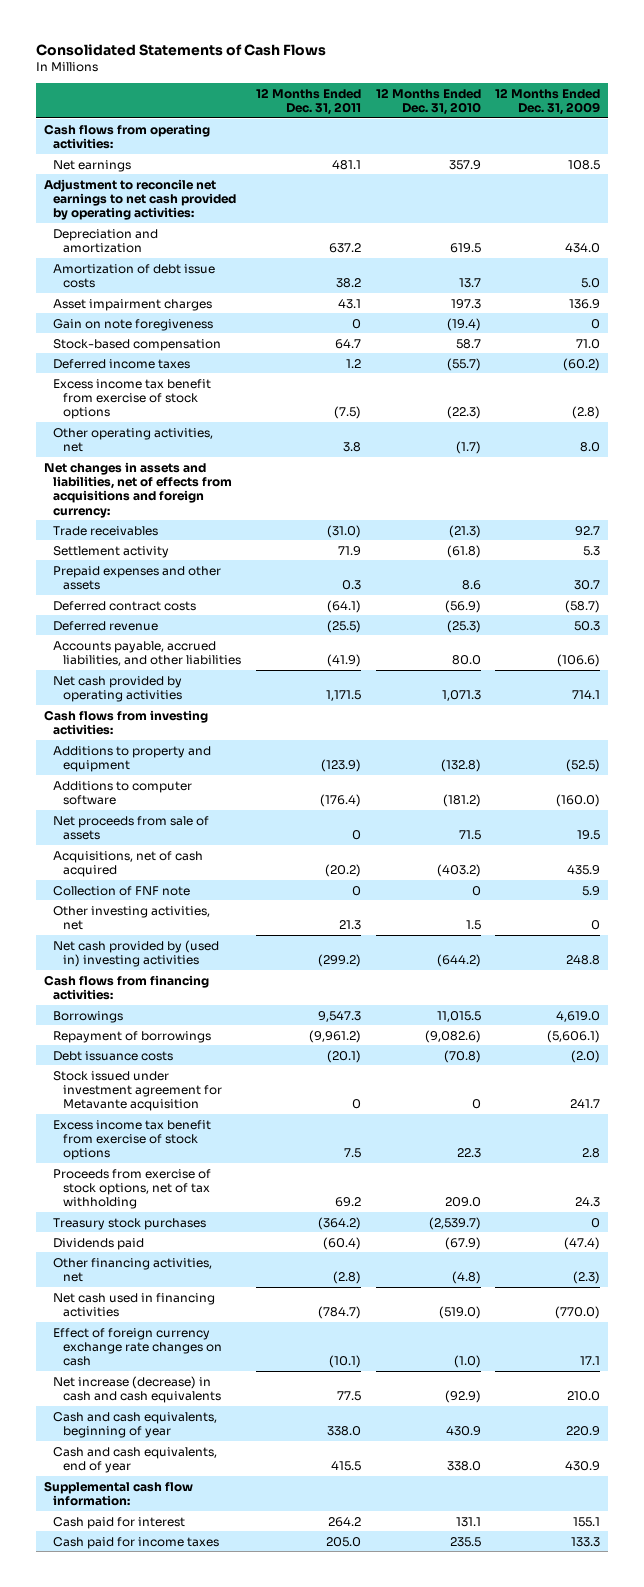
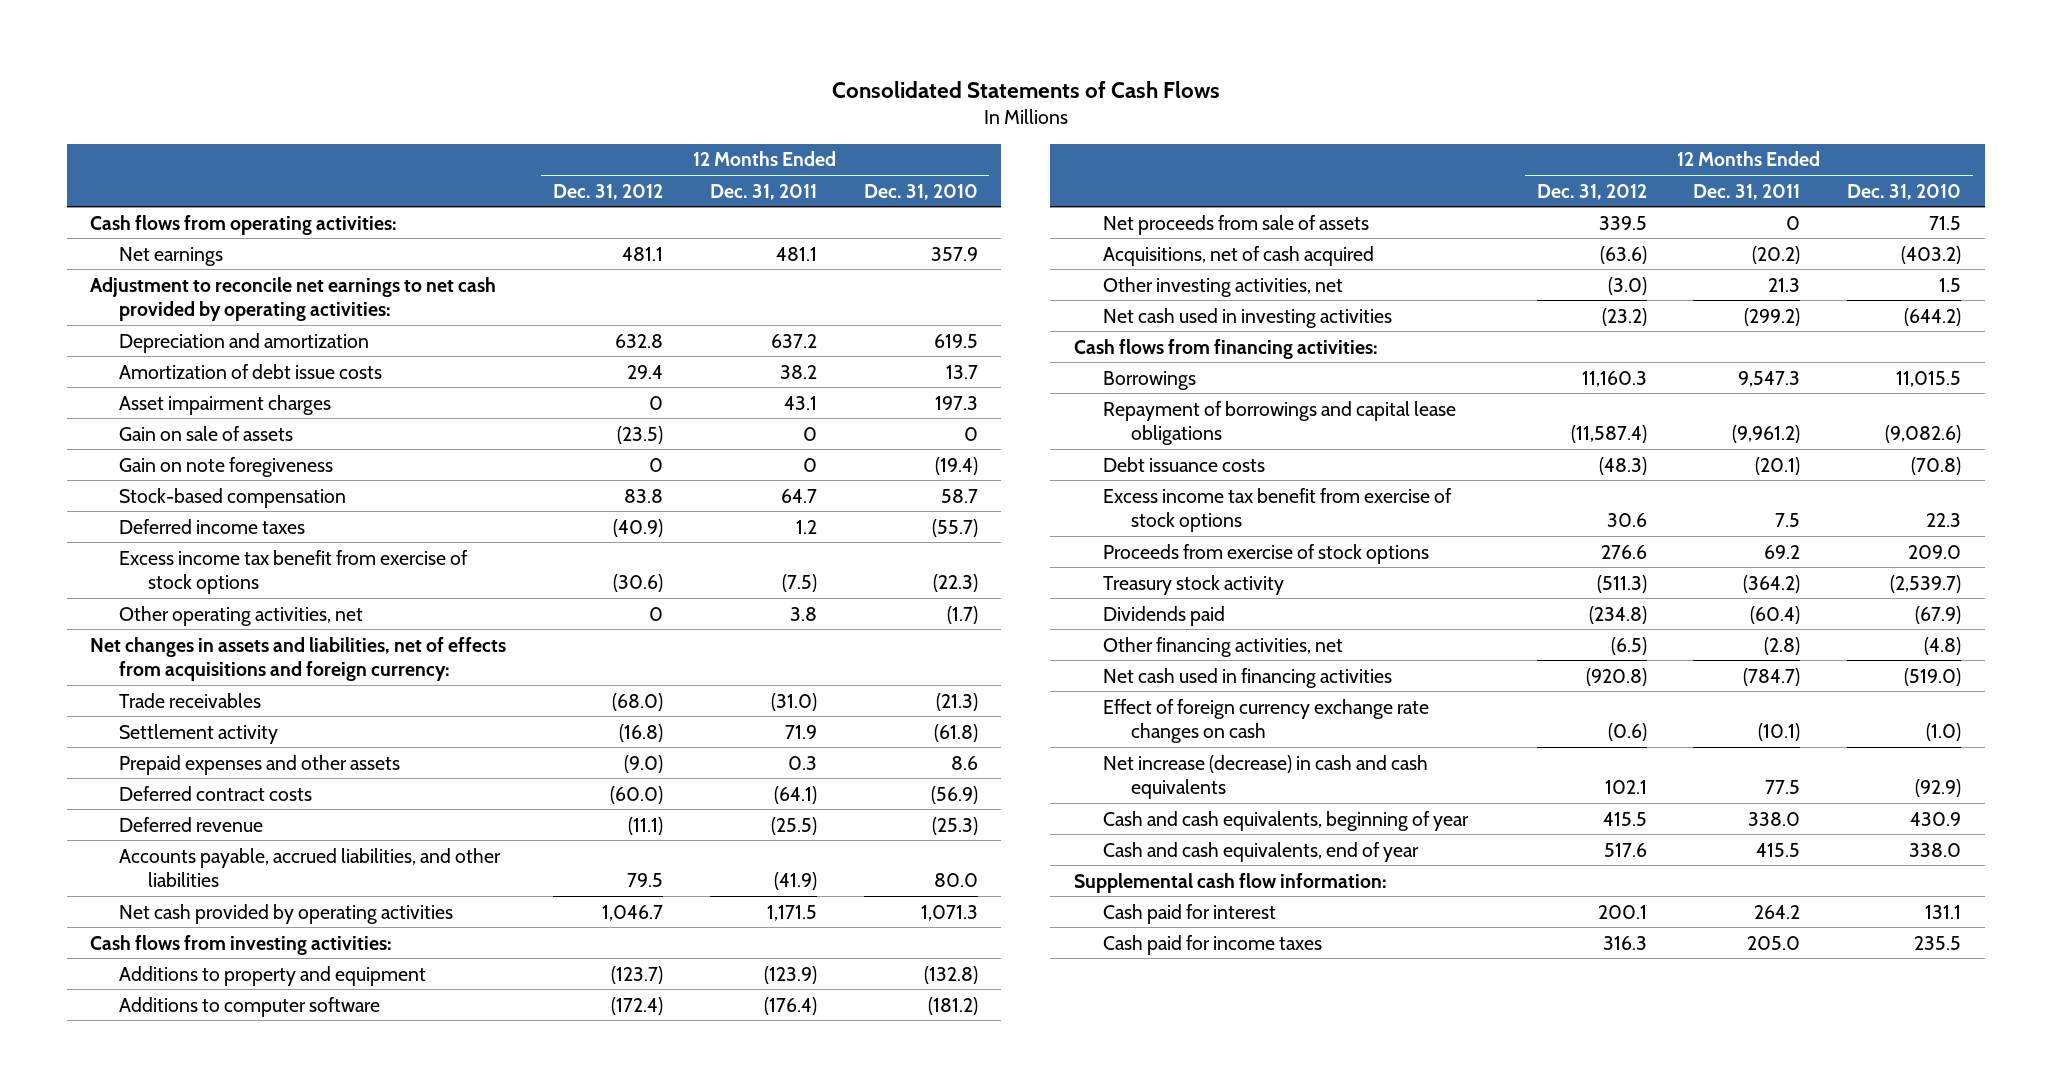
[495,87,601,116] 12 Months Ended Dec. 31, 2009 -> none
none -> [553,183,664,200] Dec. 31, 2012
none -> [119,425,294,441] Gain on sale of assets
[53,885,191,896] Collection of FNF note -> none
[53,939,220,967] Net cash provided by (used in) investing activities -> [1102,307,1392,328] Net cash used in investing activities
[53,1030,212,1043] Repayment of borrowings -> [1102,400,1456,446] Repayment of borrowings and capital lease obligations
[53,1070,223,1112] Stock issued under investment agreement for Metavante acquisition -> none
[53,1168,212,1210] Proceeds from exercise of stock options, net of tax withholding -> [1102,543,1429,564] Proceeds from exercise of stock options
[53,1217,207,1230] Treasury stock purchases -> [1102,574,1284,595] Treasury stock activity

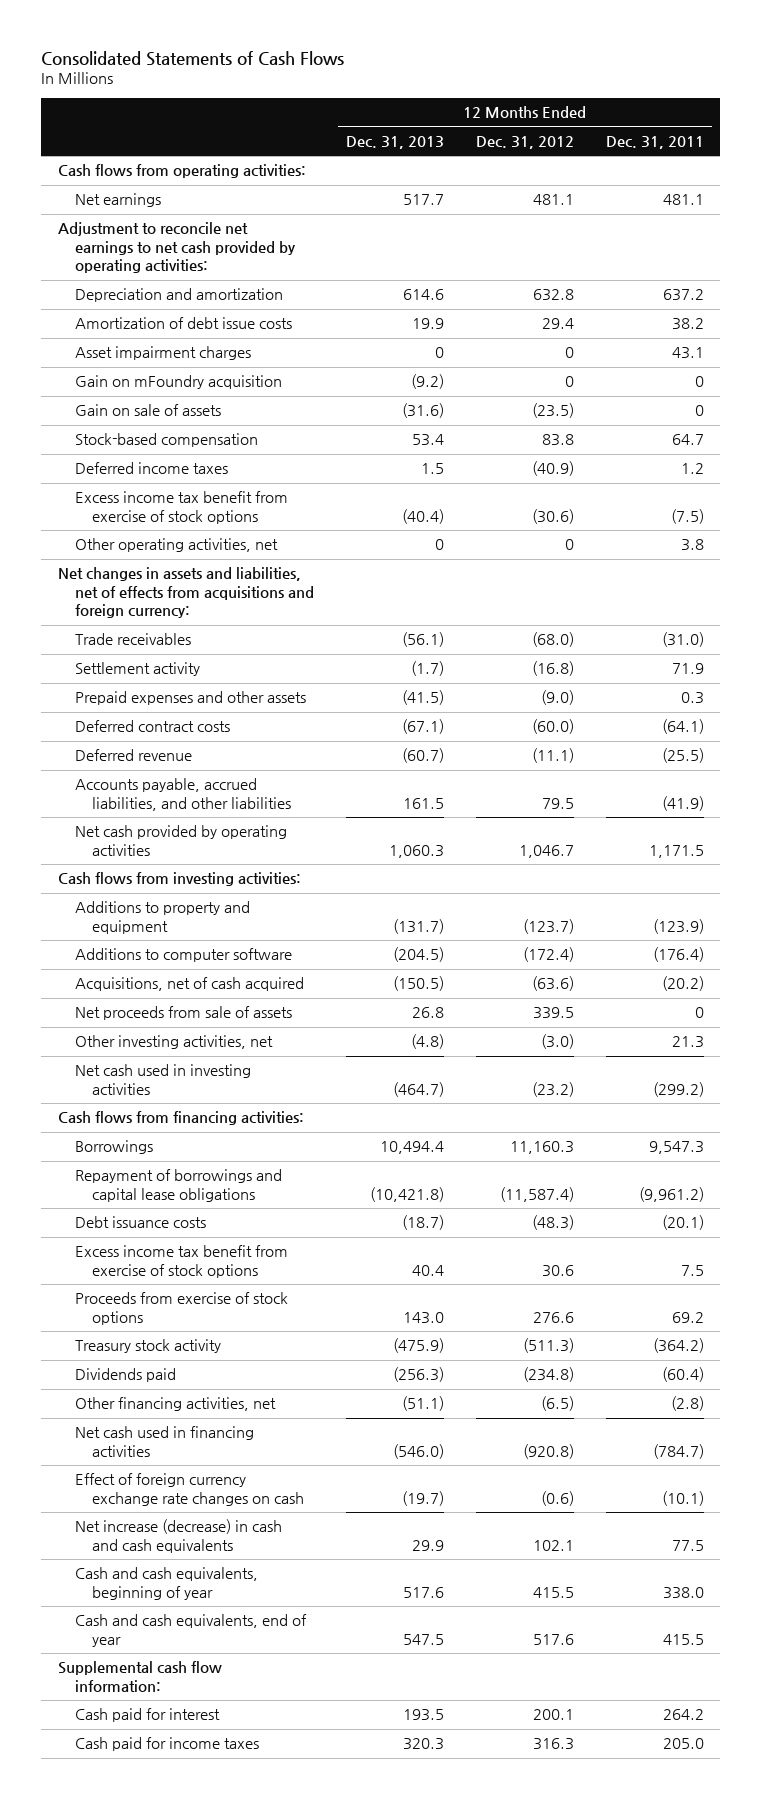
[863,183,978,200] Dec. 31, 2010 -> none
none -> [345,135,444,149] Dec. 31, 2013
none -> [74,375,282,390] Gain on mFoundry acquisition
[119,456,334,477] Gain on note foregiveness -> none
[1102,214,1369,235] Net proceeds from sale of assets -> [74,1006,292,1021] Net proceeds from sale of assets

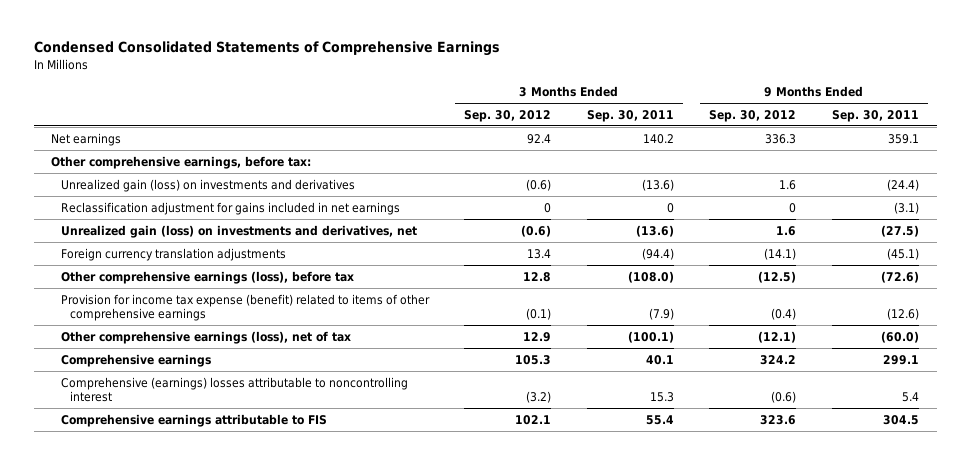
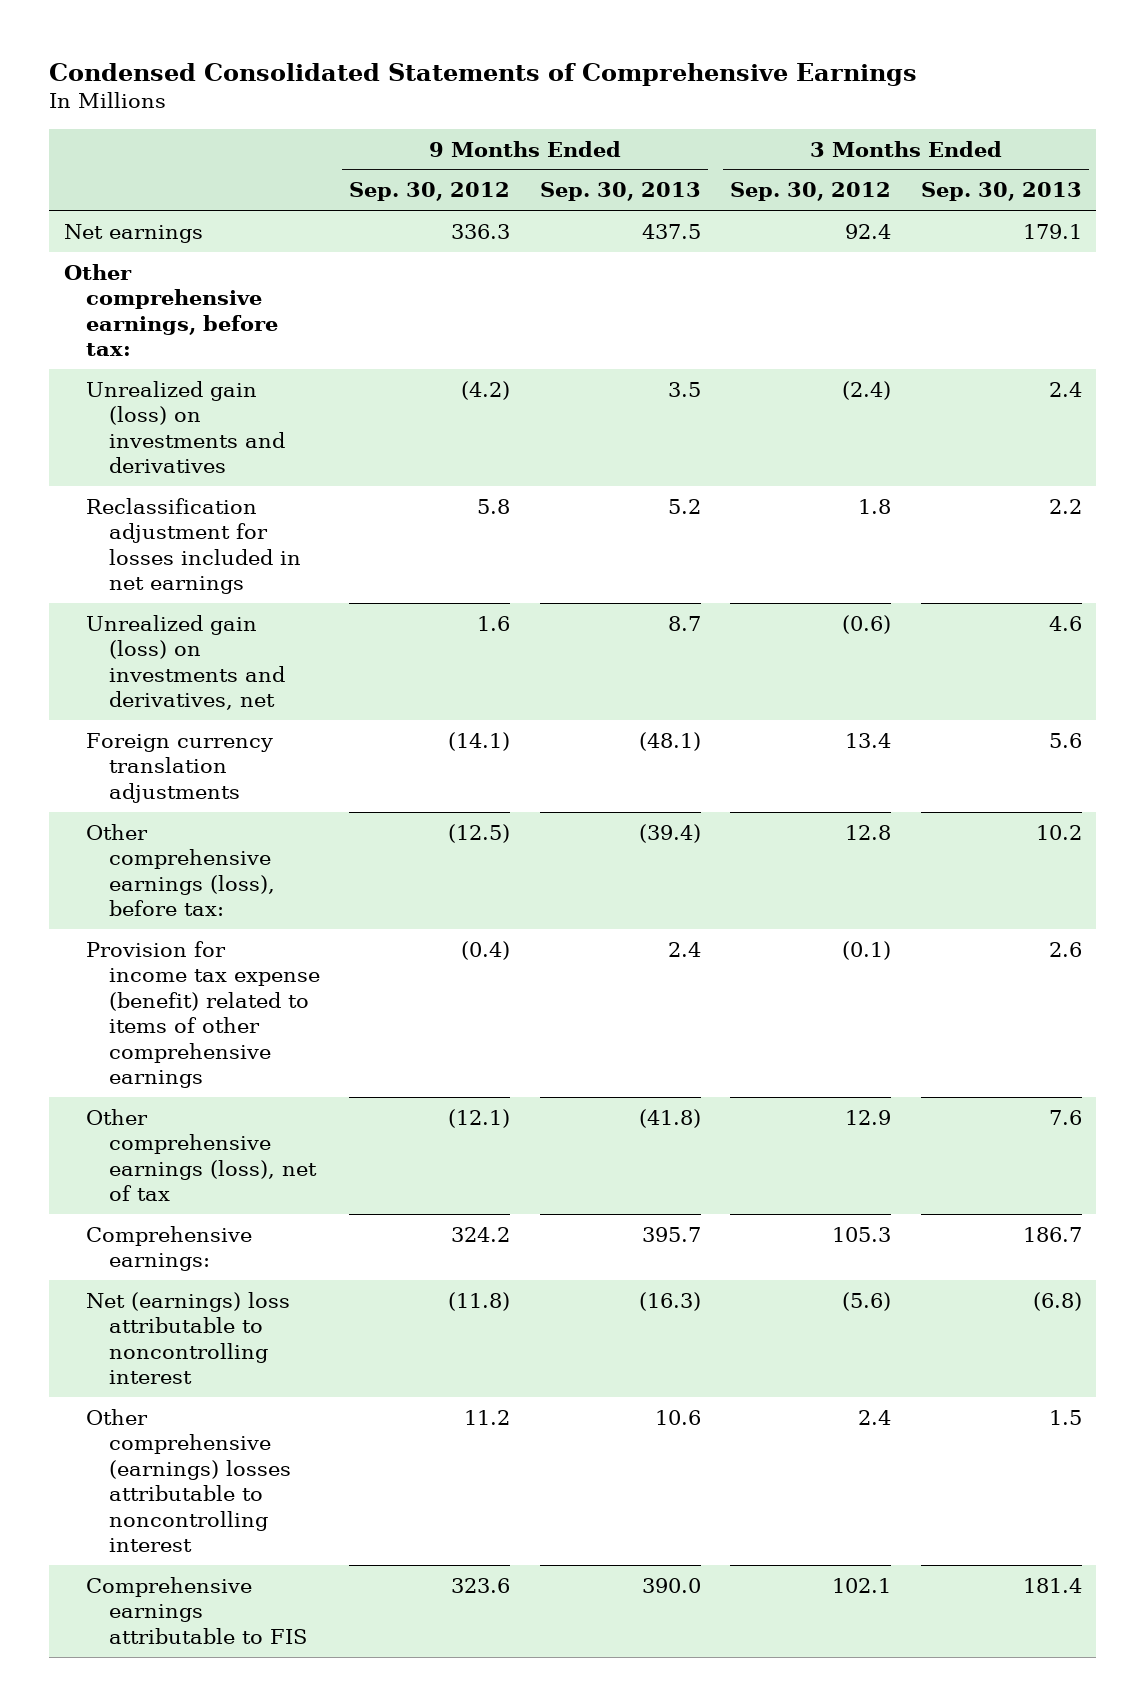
[586,109,674,122] Sep. 30, 2011 -> none
[831,109,919,122] Sep. 30, 2011 -> none
none -> [539,182,701,202] Sep. 30, 2013
none -> [920,182,1082,202] Sep. 30, 2013
[526,178,552,191] (0.6) -> [842,380,892,400] (2.4)
[779,179,797,190] 1.6 -> [461,380,511,400] (4.2)
[60,201,400,215] Reclassification adjustment for gains included in net earnings -> [86,497,301,595] Reclassification adjustment for losses included in net earnings
[544,202,552,213] 0 -> [858,498,892,514] 1.8
[789,202,797,213] 0 -> [477,498,511,514] 5.8
[60,270,354,284] Other comprehensive earnings (loss), before tax -> [86,823,275,917] Other comprehensive earnings (loss), before tax:
[60,353,211,367] Comprehensive earnings -> [86,1225,253,1272] Comprehensive earnings:
none -> [86,1291,291,1385] Net (earnings) loss attributable to noncontrolling interest
[60,376,408,403] Comprehensive (earnings) losses attributable to noncontrolling interest -> [86,1408,291,1553] Other comprehensive (earnings) losses attributable to noncontrolling interest
[526,391,552,404] (3.2) -> [858,1409,892,1425] 2.4
[771,391,797,404] (0.6) -> [464,1409,511,1425] 11.2

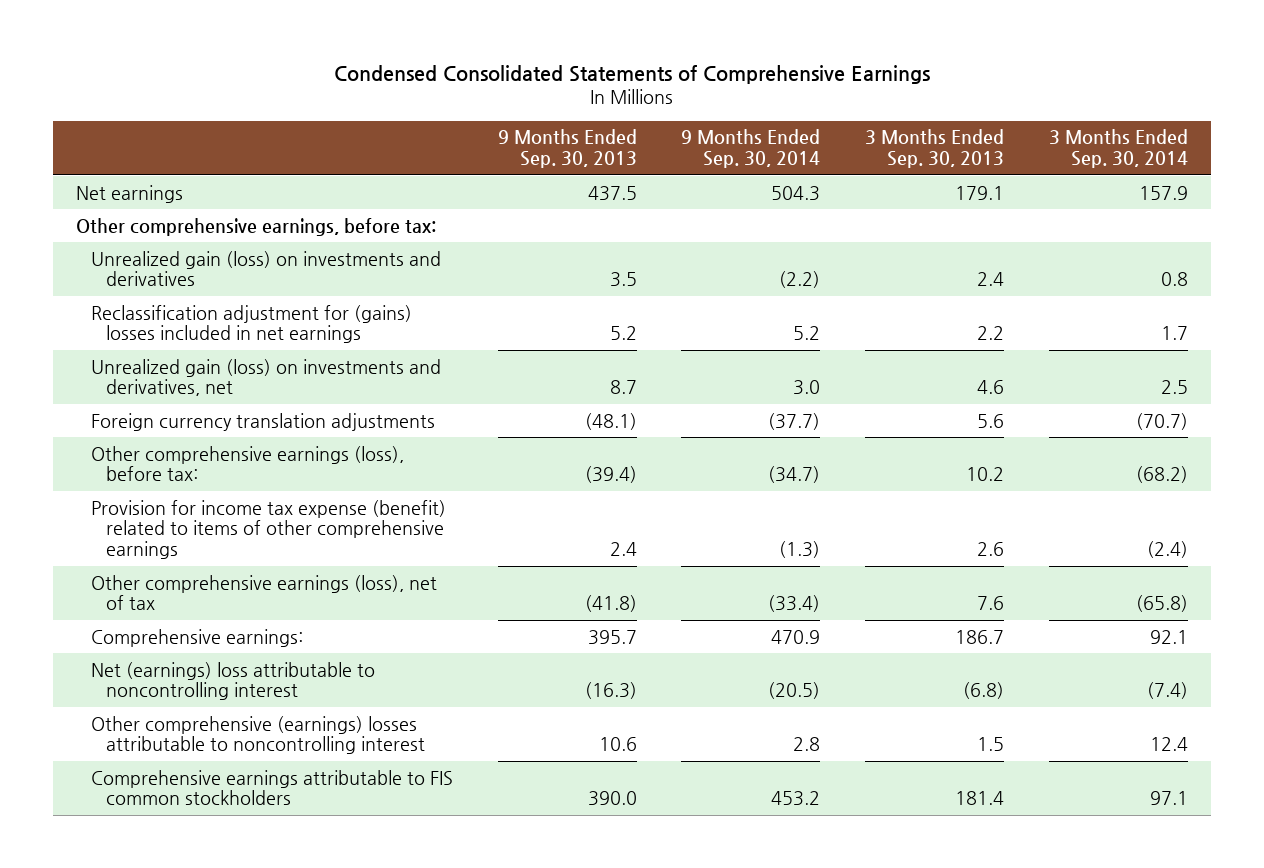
[349,182,511,202] Sep. 30, 2012 -> none
[730,182,892,202] Sep. 30, 2012 -> none
none -> [681,129,821,169] 9 Months Ended Sep. 30, 2014
none -> [1049,129,1189,169] 3 Months Ended Sep. 30, 2014
[86,497,301,595] Reclassification adjustment for losses included in net earnings -> [90,304,412,344] Reclassification adjustment for (gains) losses included in net earnings
[86,1576,307,1644] Comprehensive earnings attributable to FIS -> [90,769,453,806] Comprehensive earnings attributable to FIS common stockholders

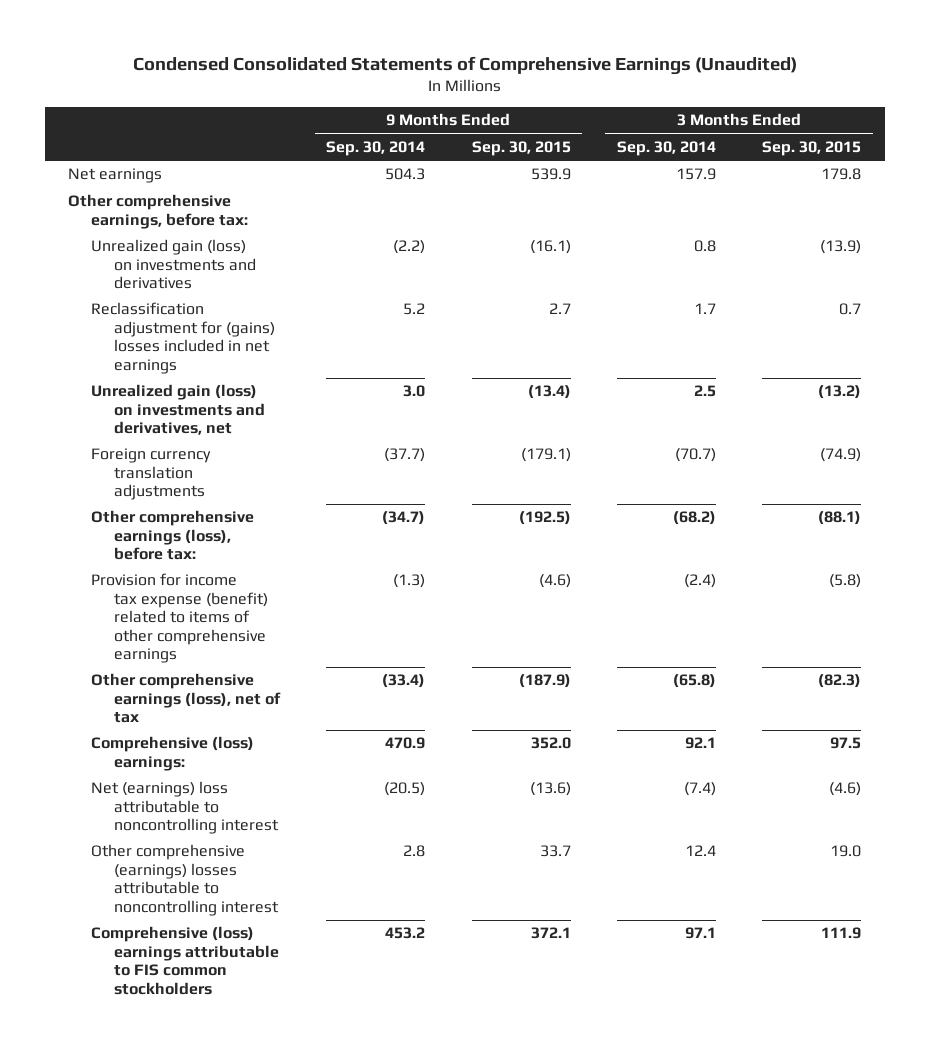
[333,65,930,85] Condensed Consolidated Statements of Comprehensive Earnings -> [132,55,797,75] Condensed Consolidated Statements of Comprehensive Earnings (Unaudited)
[497,129,637,169] 9 Months Ended Sep. 30, 2013 -> none
[865,129,1005,169] 3 Months Ended Sep. 30, 2013 -> none
none -> [471,141,571,157] Sep. 30, 2015
none -> [762,141,862,157] Sep. 30, 2015
[90,628,303,647] Comprehensive earnings: -> [90,736,254,771] Comprehensive (loss) earnings:
[90,769,453,806] Comprehensive earnings attributable to FIS common stockholders -> [90,926,279,995] Comprehensive (loss) earnings attributable to FIS common stockholders

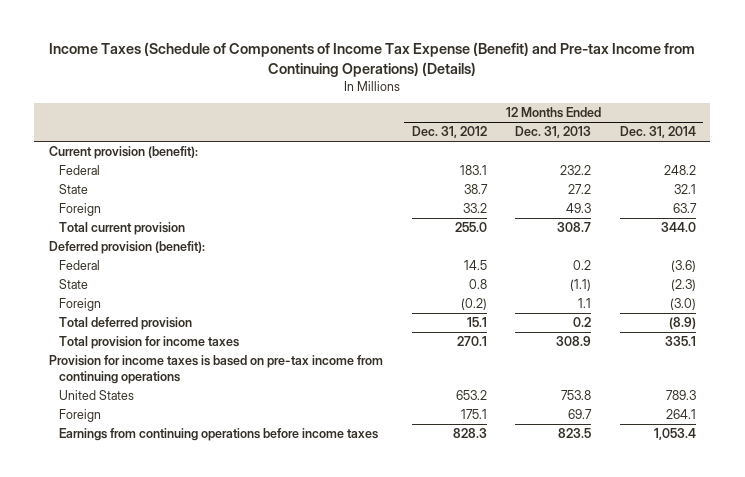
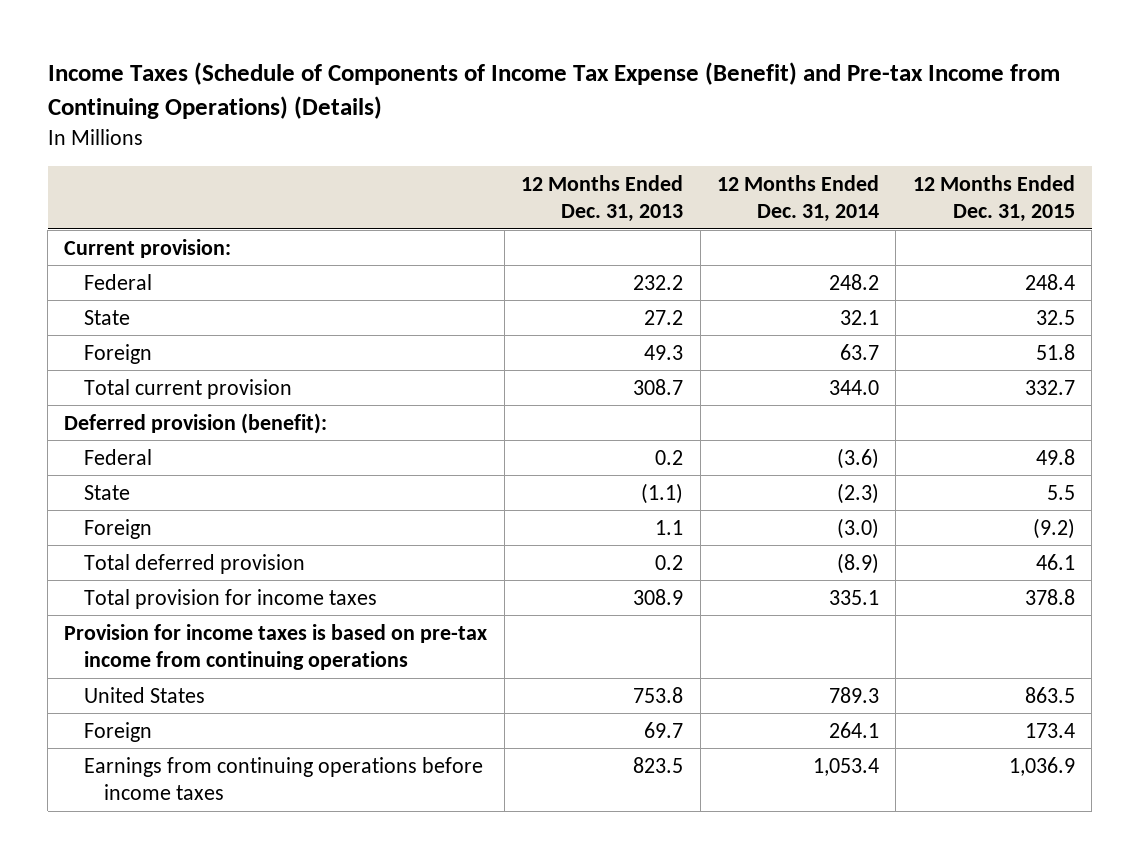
[411,126,487,139] Dec. 31, 2012 -> none
none -> [912,174,1075,223] 12 Months Ended Dec. 31, 2015
[48,146,198,160] Current provision (benefit): -> [64,238,232,258] Current provision:

